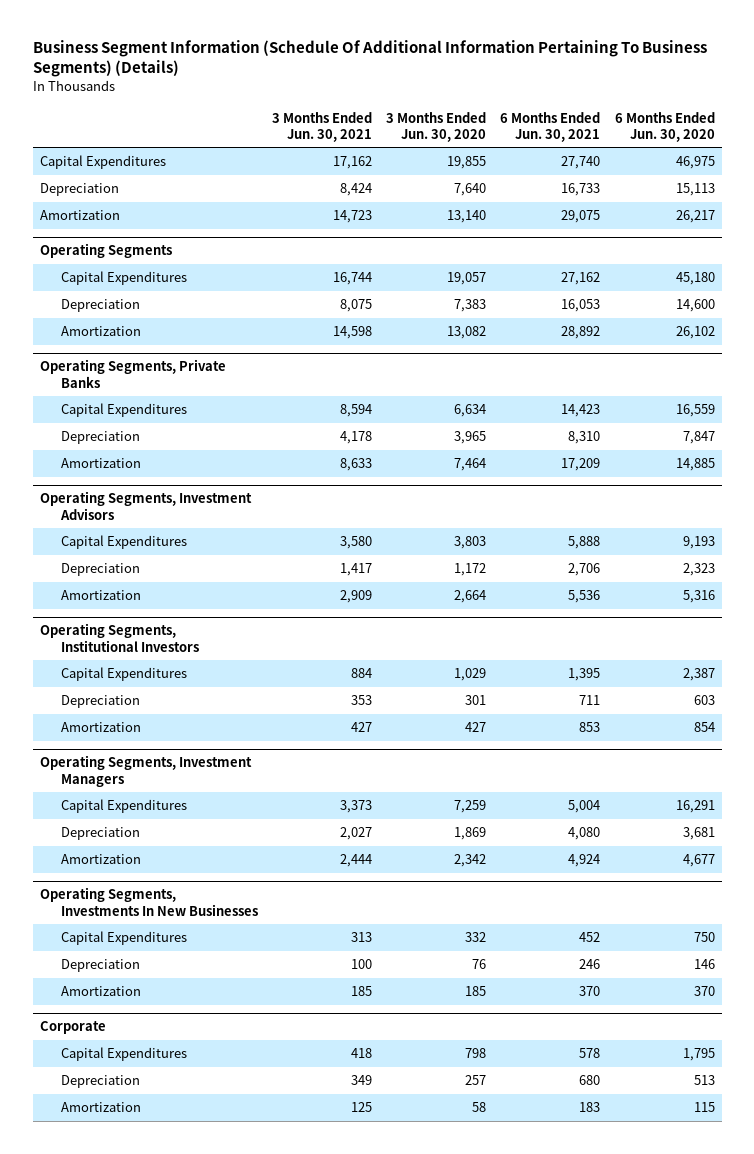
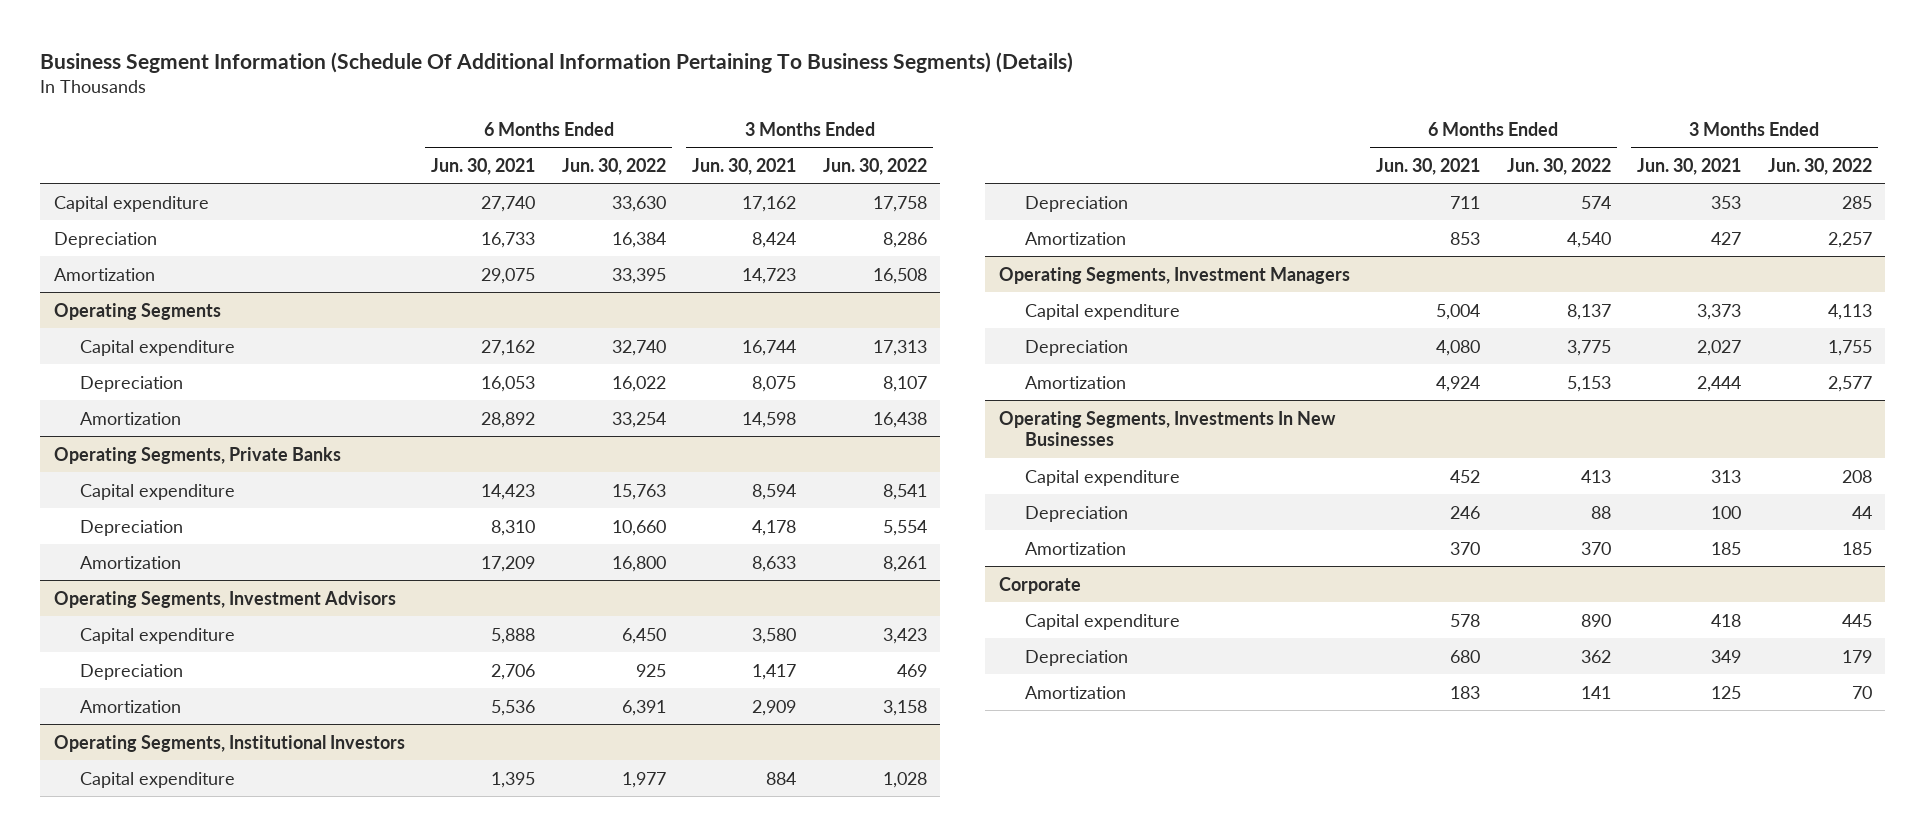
[386,111,487,142] 3 Months Ended Jun. 30, 2020 -> none
[614,111,715,142] 6 Months Ended Jun. 30, 2020 -> none
none -> [561,157,666,175] Jun. 30, 2022
none -> [822,157,927,175] Jun. 30, 2022
[39,155,166,170] Capital Expenditures -> [53,195,209,212] Capital expenditure
[60,271,187,286] Capital Expenditures -> [80,339,236,356] Capital expenditure
[60,403,187,418] Capital Expenditures -> [80,483,236,500] Capital expenditure
[60,535,187,550] Capital Expenditures -> [80,627,236,644] Capital expenditure
[60,667,187,682] Capital Expenditures -> [80,771,236,788] Capital expenditure
[60,799,187,814] Capital Expenditures -> [1025,303,1181,320] Capital expenditure
[60,931,187,946] Capital Expenditures -> [1025,469,1181,486] Capital expenditure
[60,1047,187,1062] Capital Expenditures -> [1025,613,1181,630] Capital expenditure

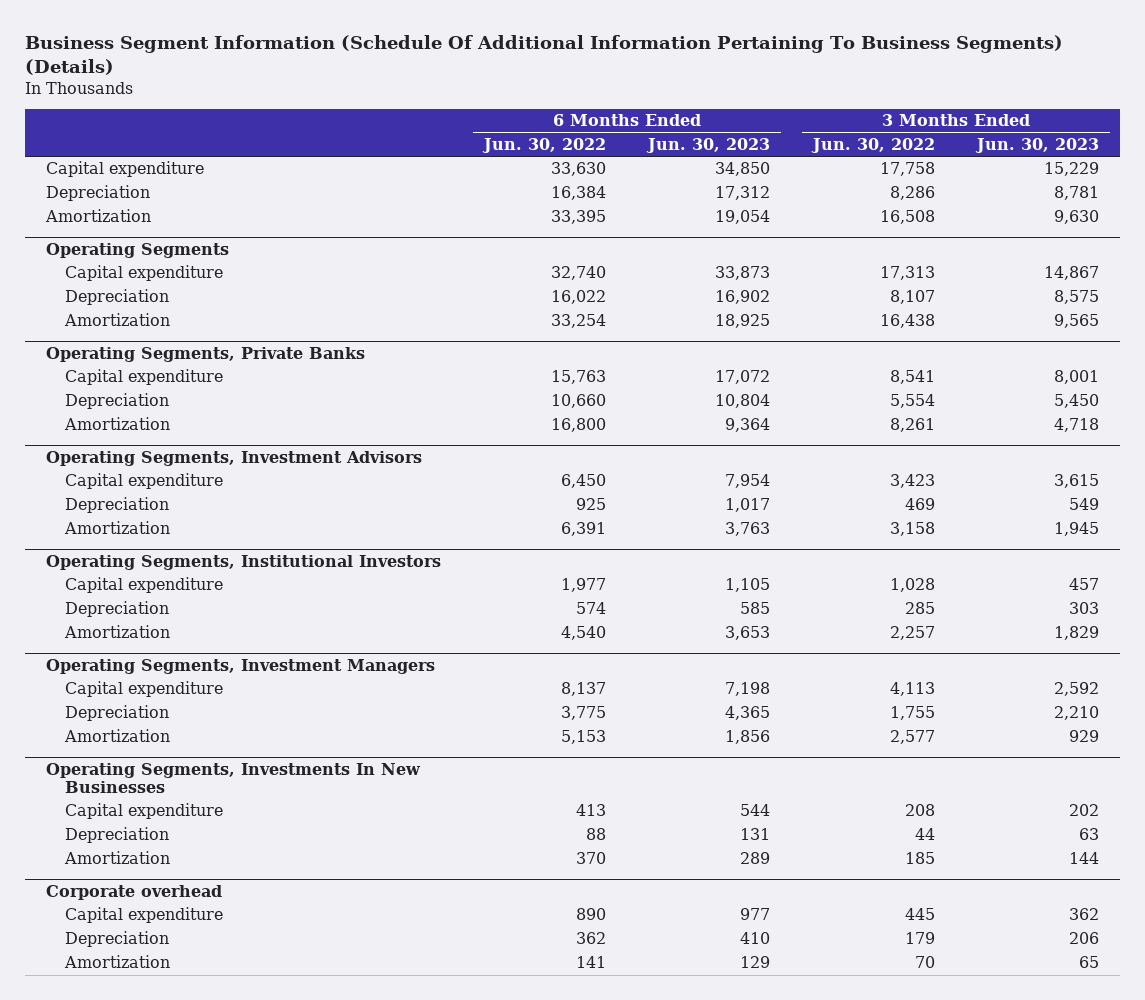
[431,157,536,175] Jun. 30, 2021 -> none
[692,157,797,175] Jun. 30, 2021 -> none
none -> [646,137,771,153] Jun. 30, 2023
none -> [974,137,1099,153] Jun. 30, 2023
[998,576,1081,594] Corporate -> [46,885,223,901] Corporate overhead

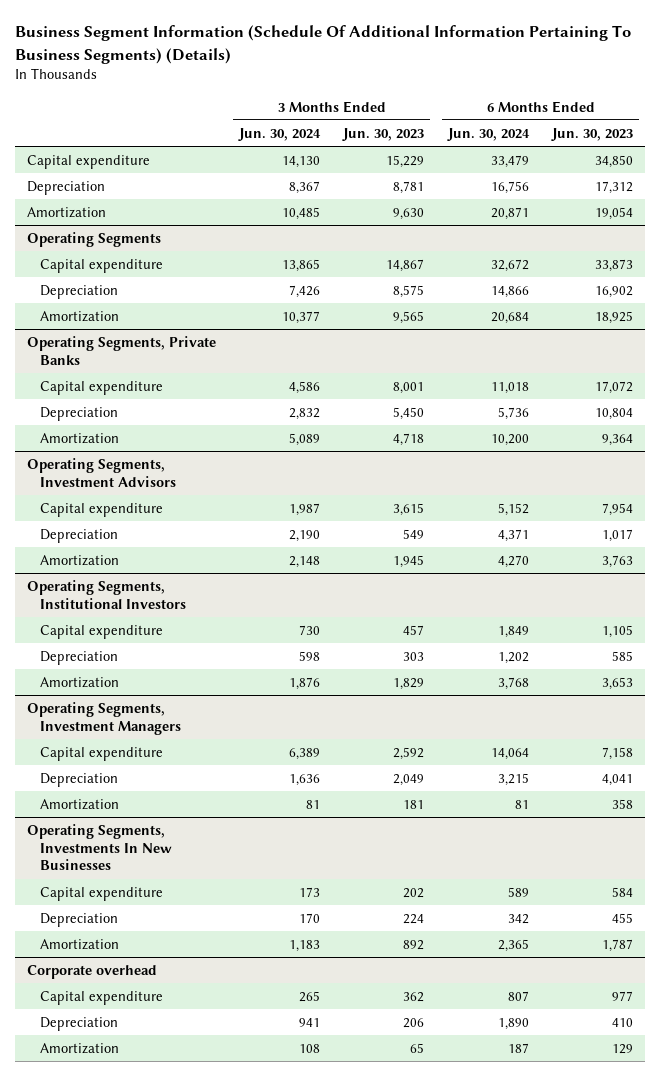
[481,137,606,153] Jun. 30, 2022 -> none
[810,137,935,153] Jun. 30, 2022 -> none
none -> [237,127,321,141] Jun. 30, 2024
none -> [446,127,530,141] Jun. 30, 2024
[725,682,771,697] 7,198 -> [602,746,634,760] 7,158
[725,706,771,721] 4,365 -> [602,773,634,786] 4,041
[1053,706,1099,721] 2,210 -> [393,773,425,786] 2,049
[725,730,771,745] 1,856 -> [612,798,634,809] 358
[1068,730,1099,743] 929 -> [403,799,425,809] 181
[740,804,771,817] 544 -> [612,886,634,897] 584
[740,828,771,841] 131 -> [612,912,634,923] 455
[1078,828,1099,841] 63 -> [403,913,425,924] 224
[740,852,771,865] 289 -> [602,938,634,952] 1,787
[1068,852,1099,865] 144 -> [403,939,425,950] 892

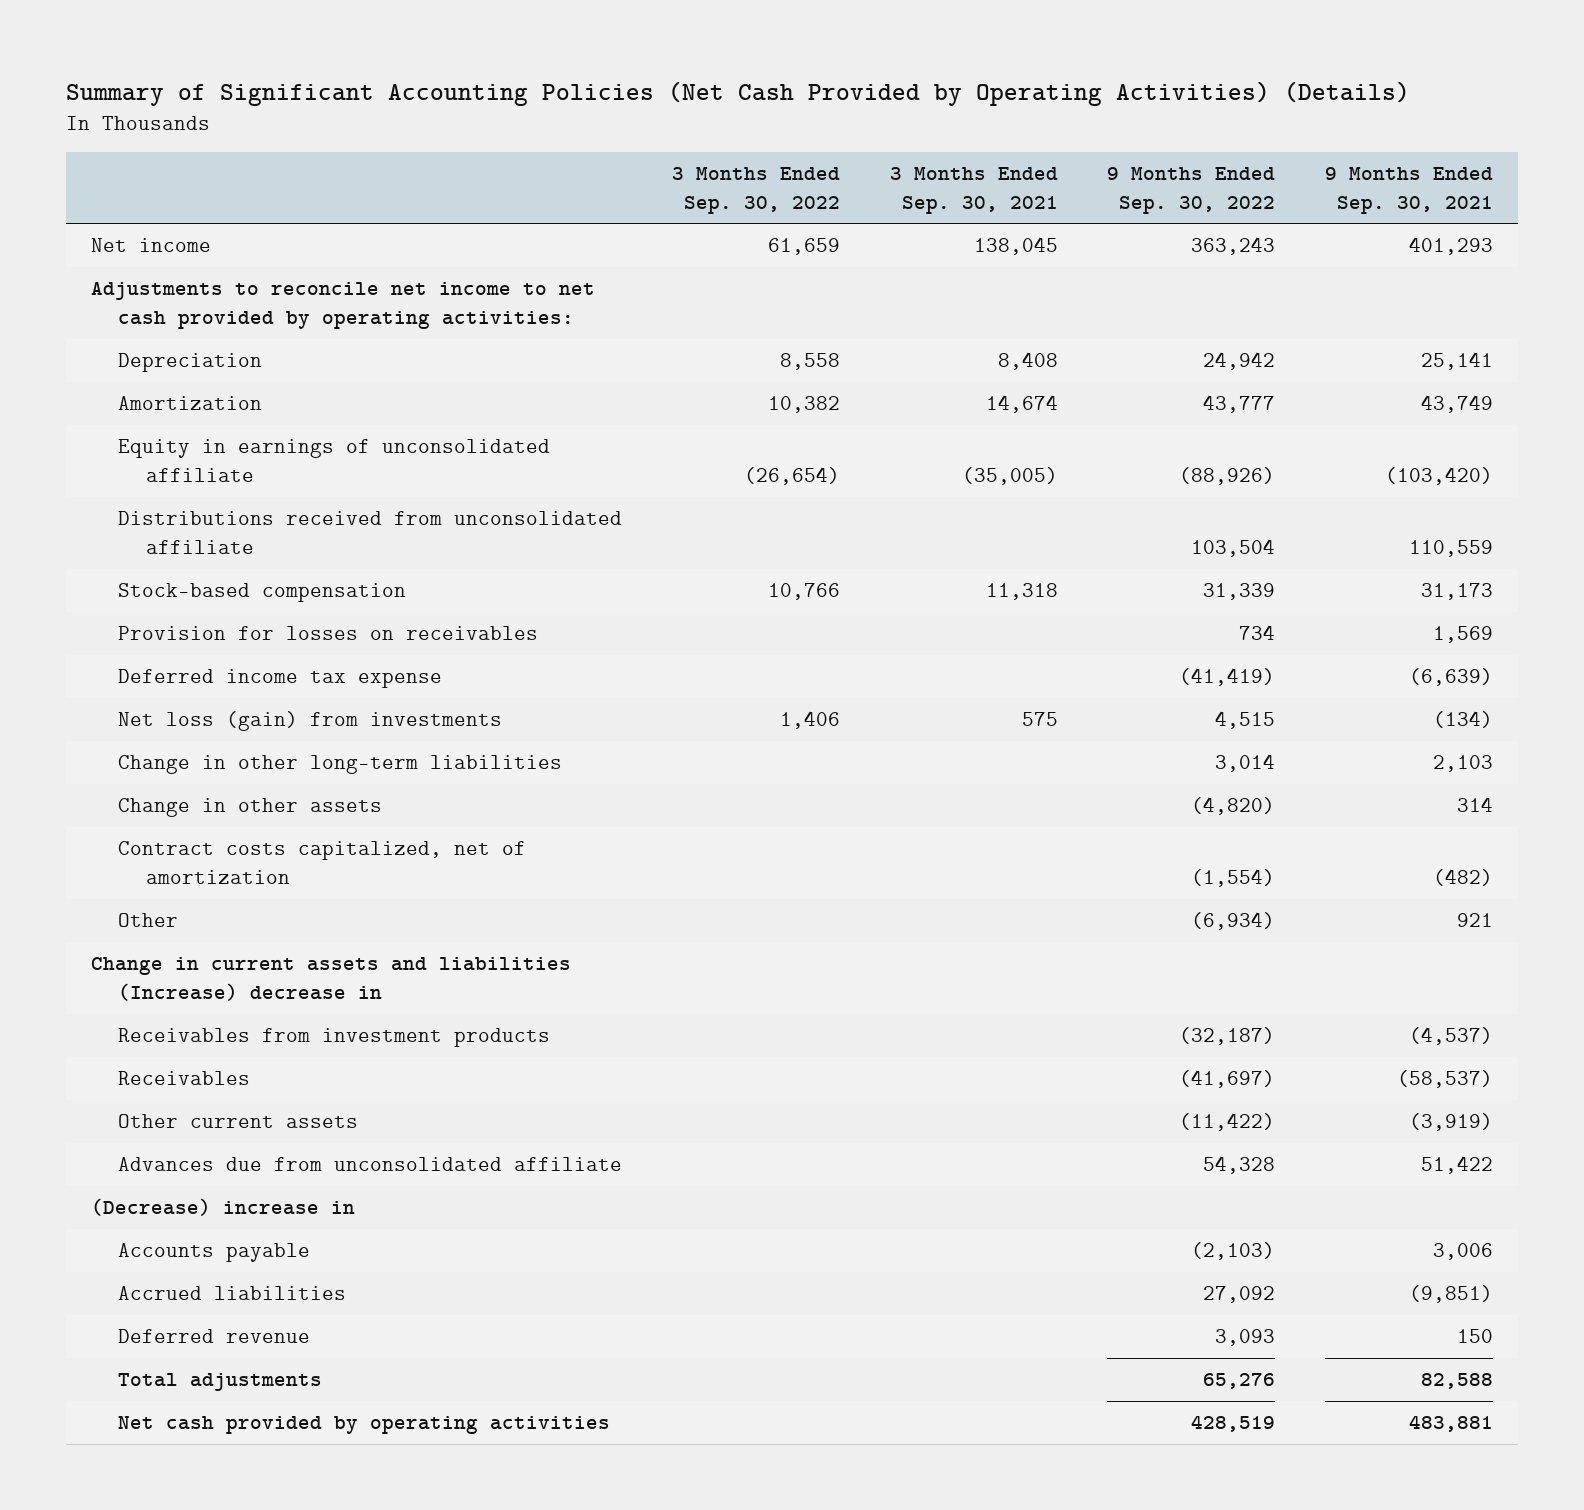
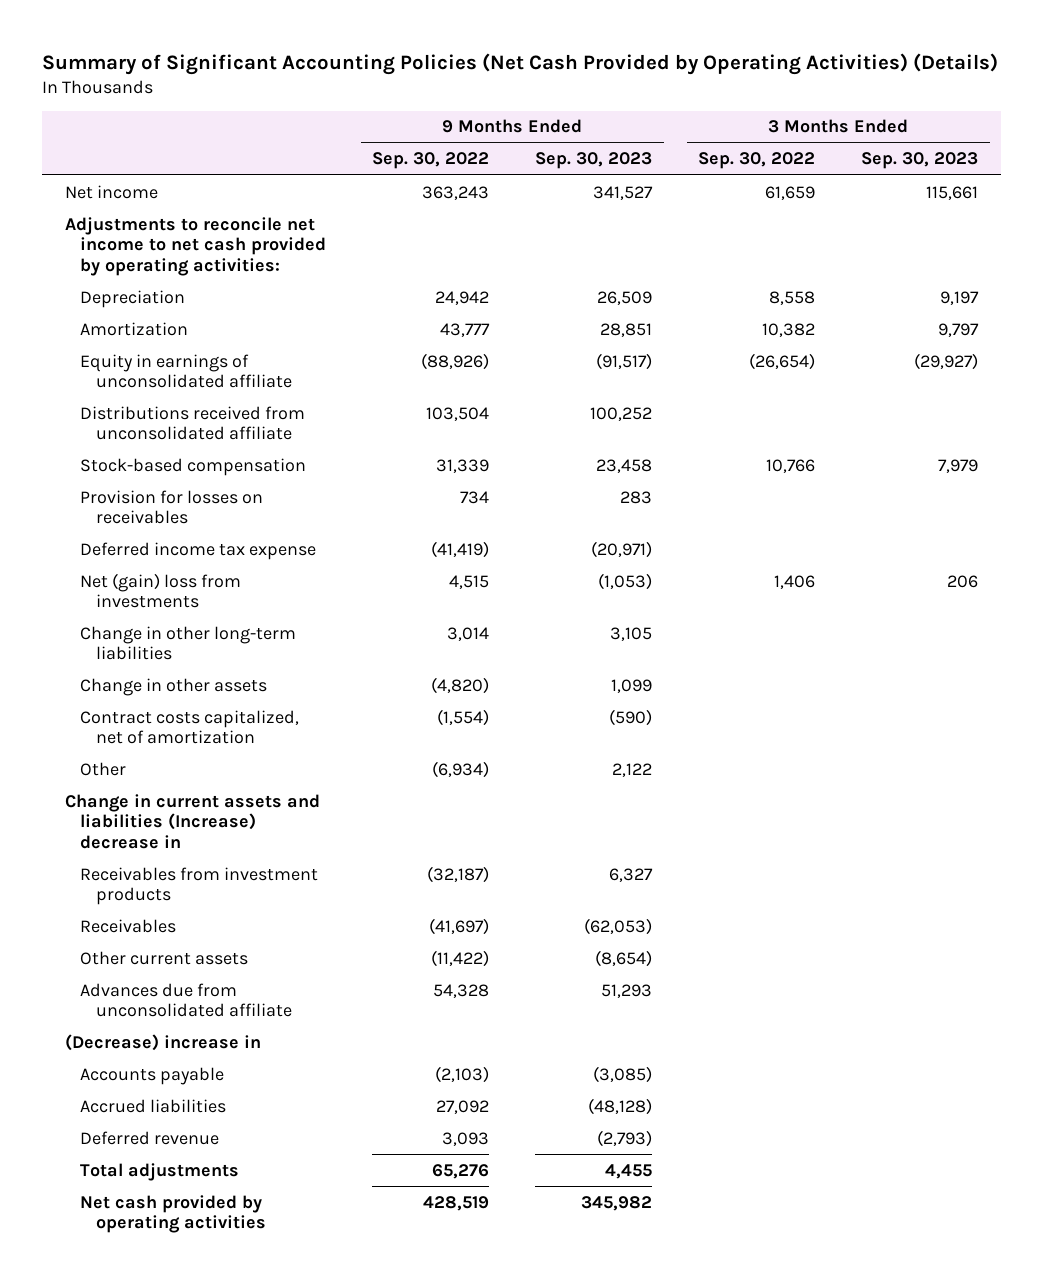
[889,167,1058,214] 3 Months Ended Sep. 30, 2021 -> none
[1324,167,1493,214] 9 Months Ended Sep. 30, 2021 -> none
none -> [535,152,653,170] Sep. 30, 2023
none -> [861,152,979,170] Sep. 30, 2023
[118,711,503,732] Net loss (gain) from investments -> [80,572,242,609] Net (gain) loss from investments

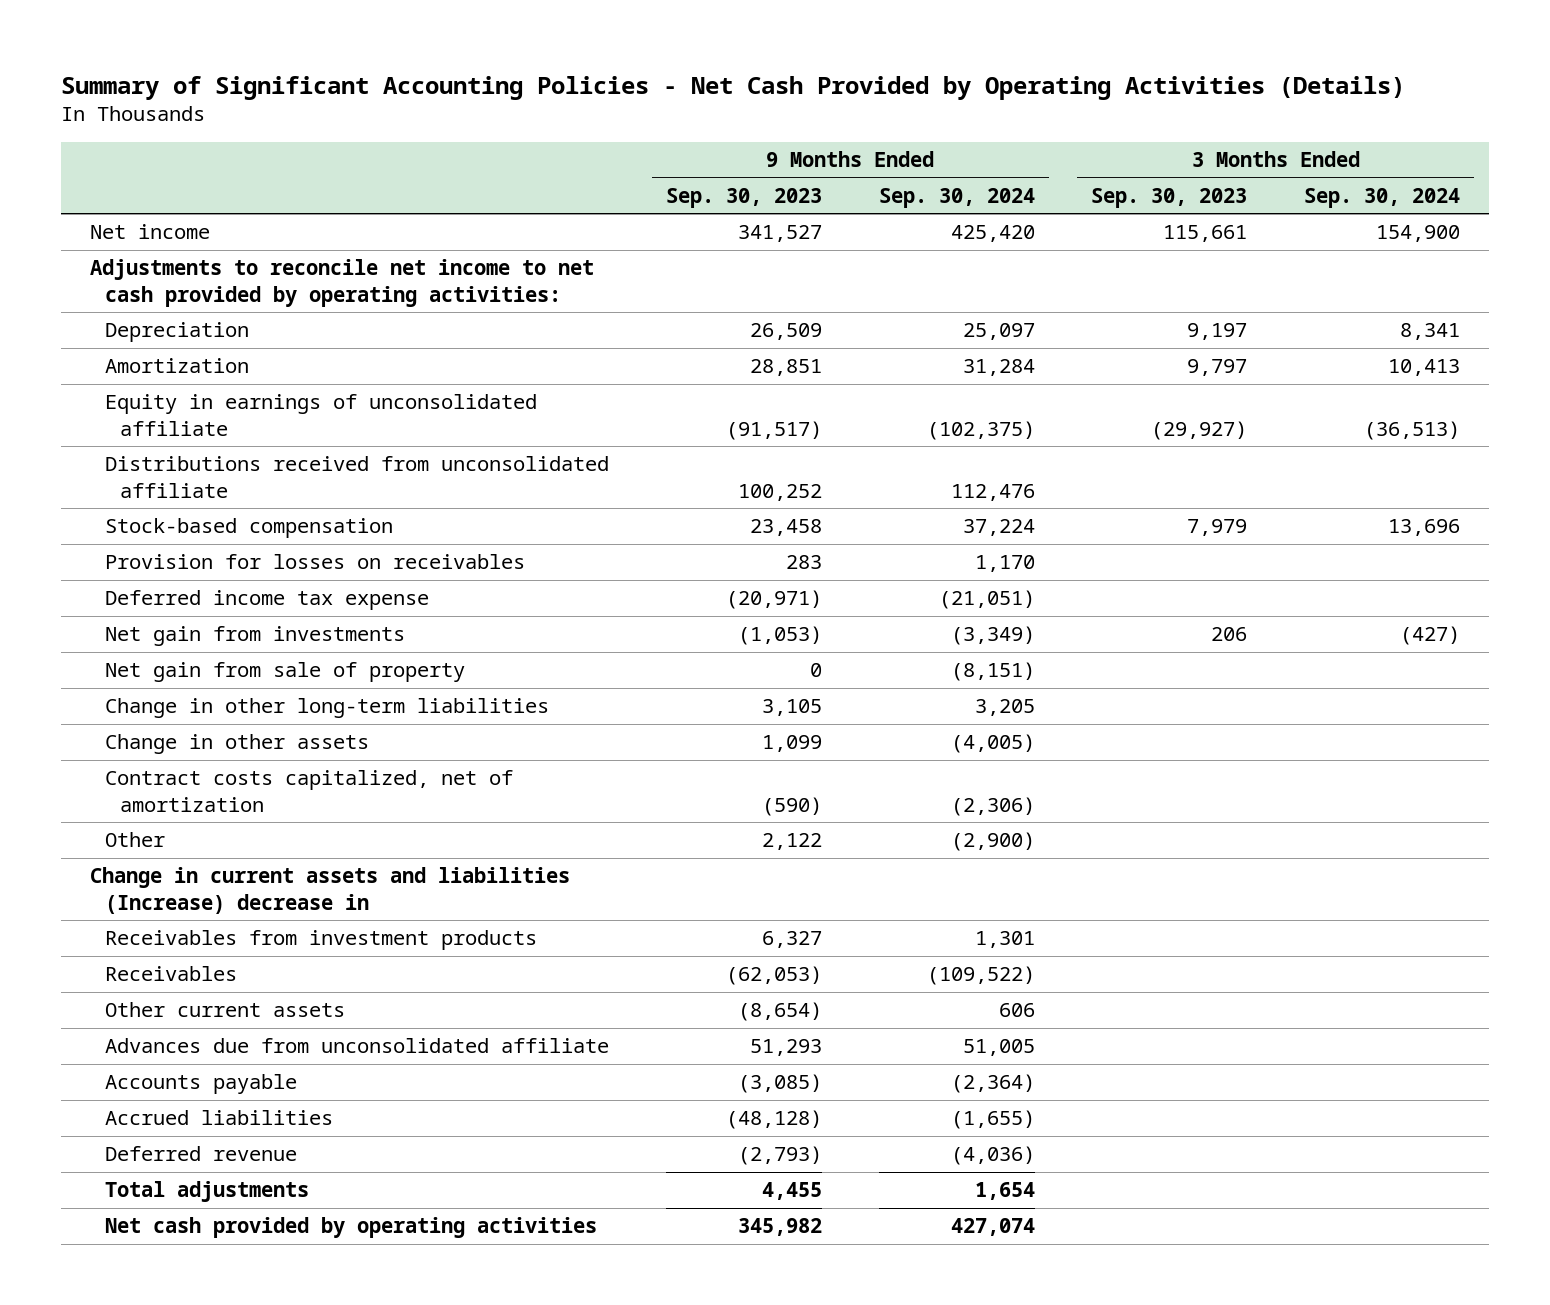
[41,53,998,76] Summary of Significant Accounting Policies (Net Cash Provided by Operating Activities) (Details) -> [61,75,1406,100] Summary of Significant Accounting Policies - Net Cash Provided by Operating Activities (Details)
[372,152,490,170] Sep. 30, 2022 -> none
[698,152,816,170] Sep. 30, 2022 -> none
none -> [878,188,1035,209] Sep. 30, 2024
none -> [1304,188,1461,209] Sep. 30, 2024
[80,572,242,609] Net (gain) loss from investments -> [105,626,406,647] Net gain from investments
none -> [105,662,466,683] Net gain from sale of property
[64,1033,261,1051] (Decrease) increase in -> none

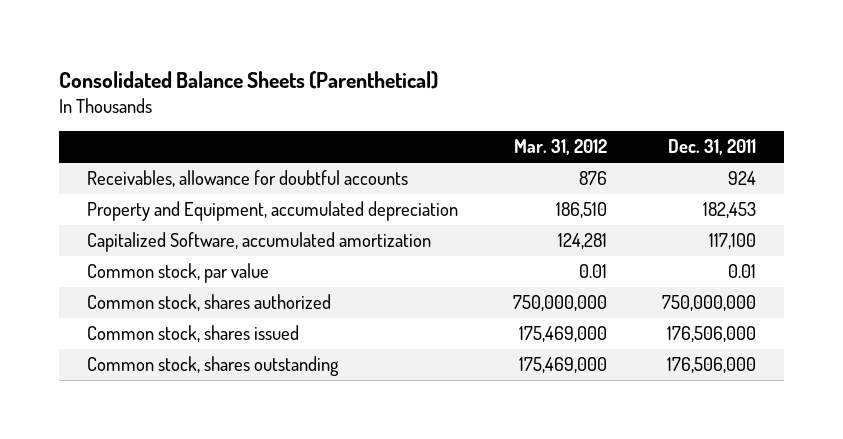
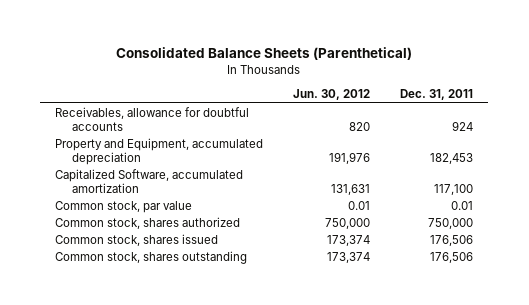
[513,139,607,156] Mar. 31, 2012 -> none
none -> [293,89,371,101] Jun. 30, 2012
[662,295,757,312] 750,000,000 -> [428,217,474,229] 750,000
[667,326,757,343] 176,506,000 -> [430,234,474,246] 176,506
[667,357,757,374] 176,506,000 -> [430,251,474,263] 176,506

